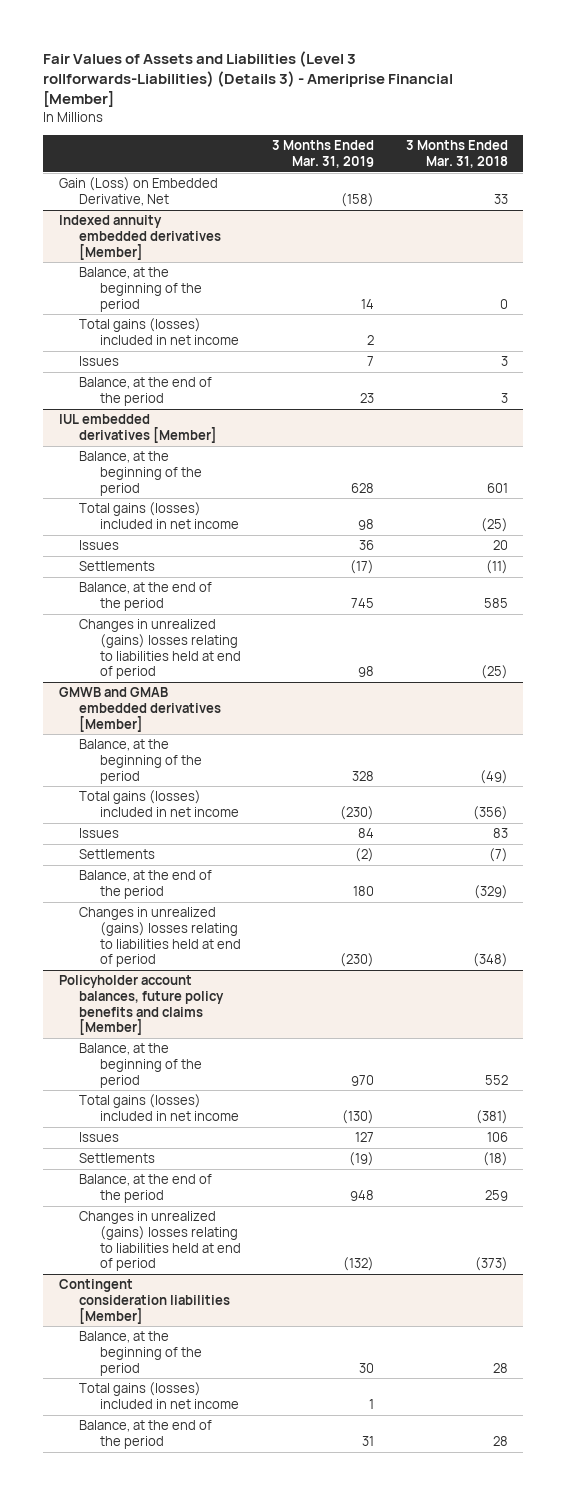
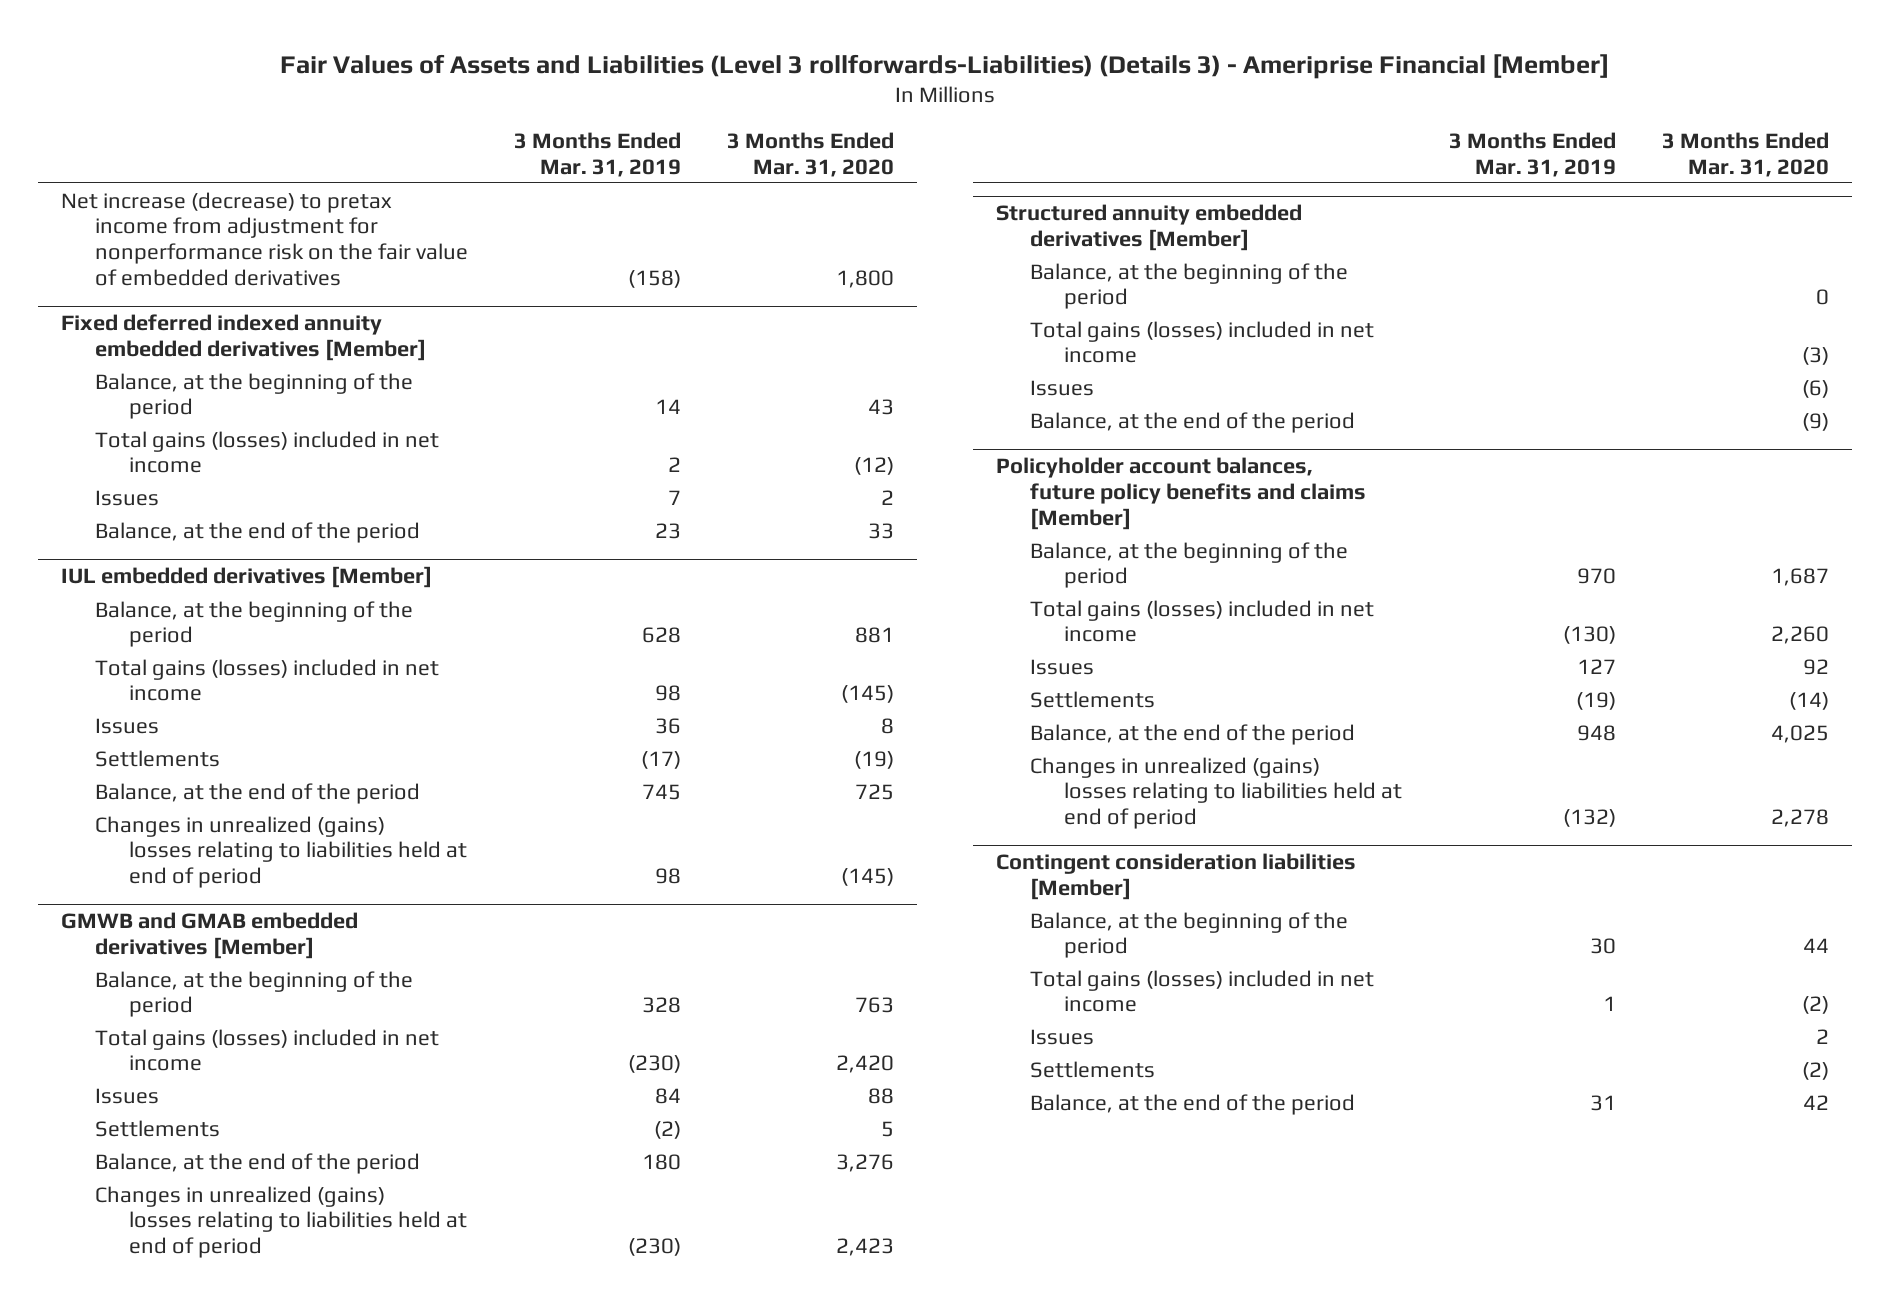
[405,140,508,168] 3 Months Ended Mar. 31, 2018 -> none
none -> [727,132,895,177] 3 Months Ended Mar. 31, 2020
[59,177,219,206] Gain (Loss) on Embedded Derivative, Net -> [61,191,469,286] Net increase (decrease) to pretax income from adjustment for nonperformance risk on the fair value of embedded derivatives
[59,215,222,260] Indexed annuity embedded derivatives [Member] -> [61,314,427,362] Fixed deferred indexed annuity embedded derivatives [Member]
none -> [995,204,1302,252] Structured annuity embedded derivatives [Member]
none -> [1029,262,1348,310] Balance, at the beginning of the period
none -> [1029,320,1374,364] Total gains (losses) included in net income
none -> [1029,379,1094,396] Issues
none -> [1029,411,1355,433] Balance, at the end of the period
none -> [1029,1028,1094,1045] Issues
none -> [1029,1060,1155,1078] Settlements

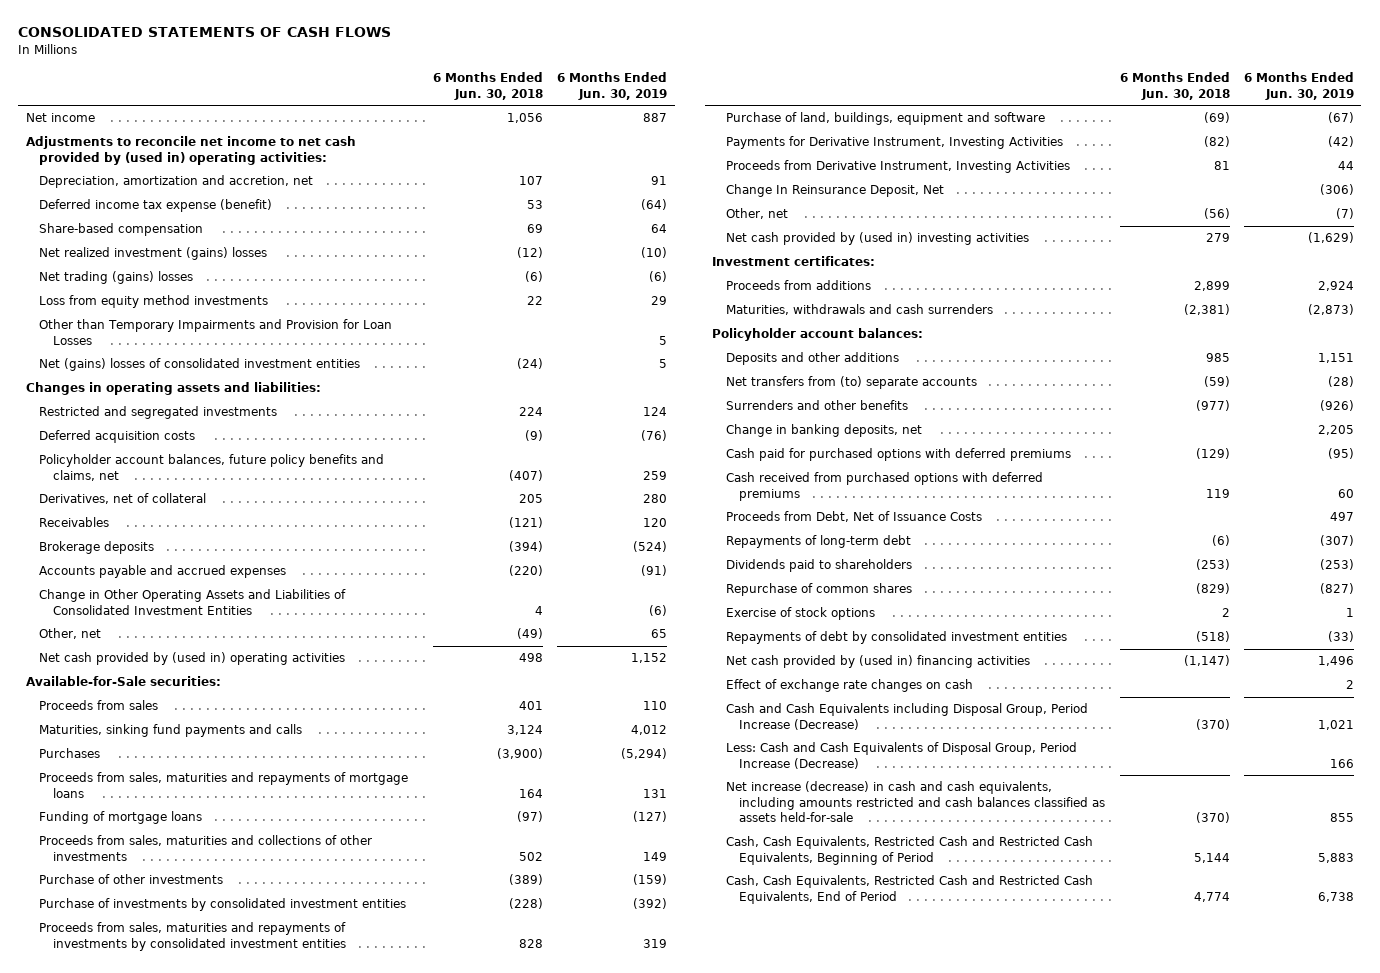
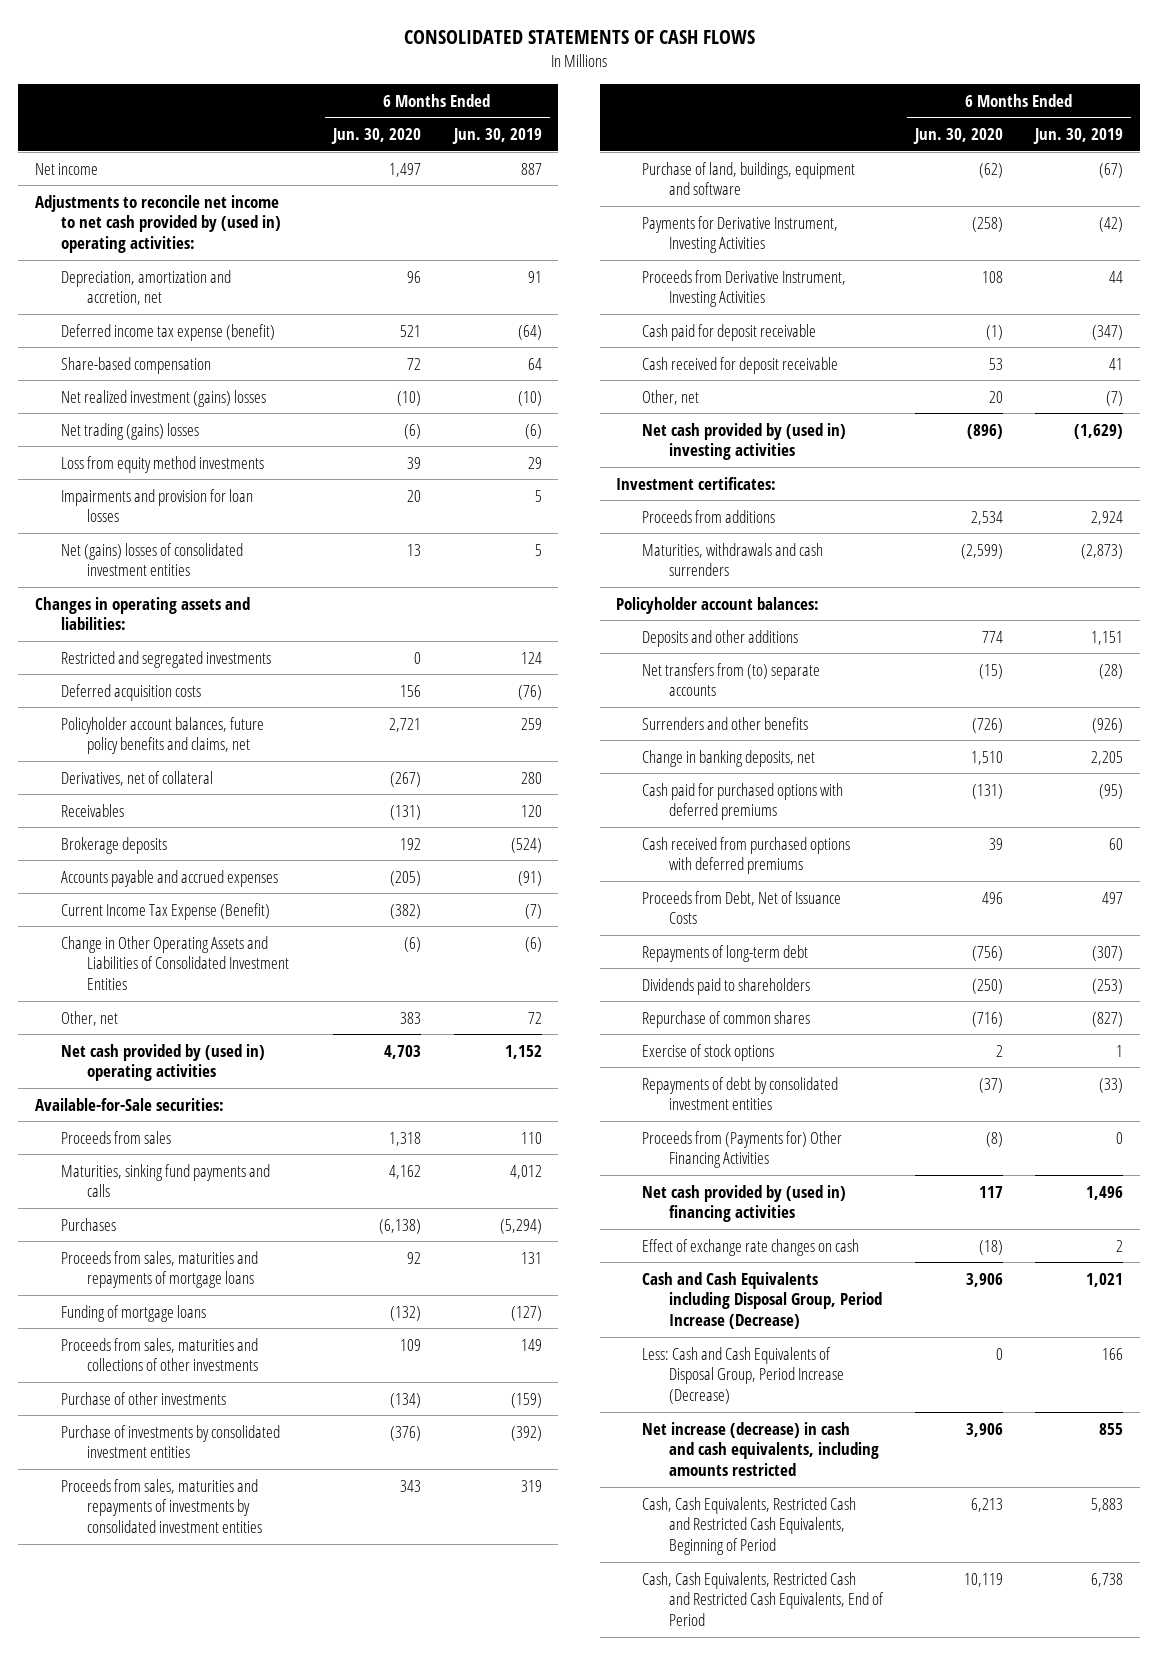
[433,72,544,100] 6 Months Ended Jun. 30, 2018 -> none
none -> [331,128,422,145] Jun. 30, 2020
[39,319,393,345] Other than Temporary Impairments and Provision for Loan Losses -> [60,488,253,523] Impairments and provision for loan losses
none -> [60,902,270,920] Current Income Tax Expense (Benefit)
[651,629,668,639] 65 -> [527,1011,542,1024] 72
[725,184,944,198] Change In Reinsurance Deposit, Net -> none
none -> [642,323,817,341] Cash paid for deposit receivable
none -> [642,356,839,374] Cash received for deposit receivable
none -> [642,1130,843,1169] Proceeds from (Payments for) Other Financing Activities
[725,781,1106,823] Net increase (decrease) in cash and cash equivalents, including amounts restricted and cash balances classified as assets held-for-sale -> [642,1421,879,1476] Net increase (decrease) in cash and cash equivalents, including amounts restricted

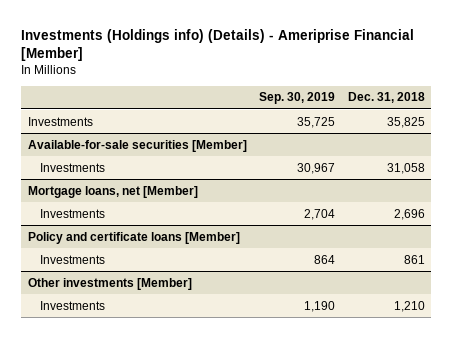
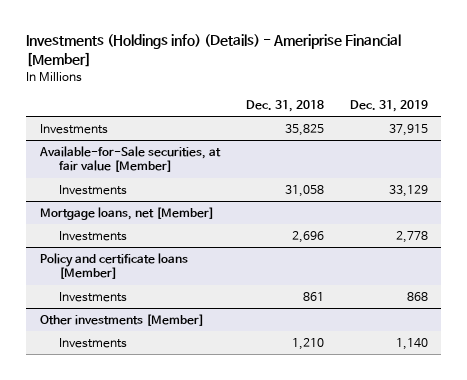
[259,92,336,105] Sep. 30, 2019 -> none
none -> [349,99,428,112] Dec. 31, 2019
[27,139,247,152] Available-for-sale securities [Member] -> [38,146,221,173] Available-for-Sale securities, at fair value [Member]

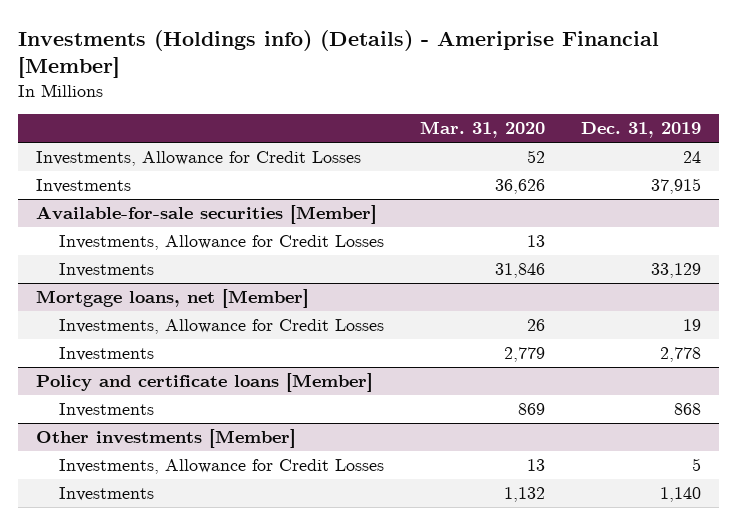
[245,99,324,112] Dec. 31, 2018 -> none
none -> [419,121,545,139] Mar. 31, 2020
none -> [36,151,362,167] Investments, Allowance for Credit Losses
[38,146,221,173] Available-for-Sale securities, at fair value [Member] -> [36,205,378,225] Available-for-sale securities [Member]
none -> [58,235,384,251] Investments, Allowance for Credit Losses
none -> [58,319,384,335] Investments, Allowance for Credit Losses
none -> [58,459,384,475] Investments, Allowance for Credit Losses

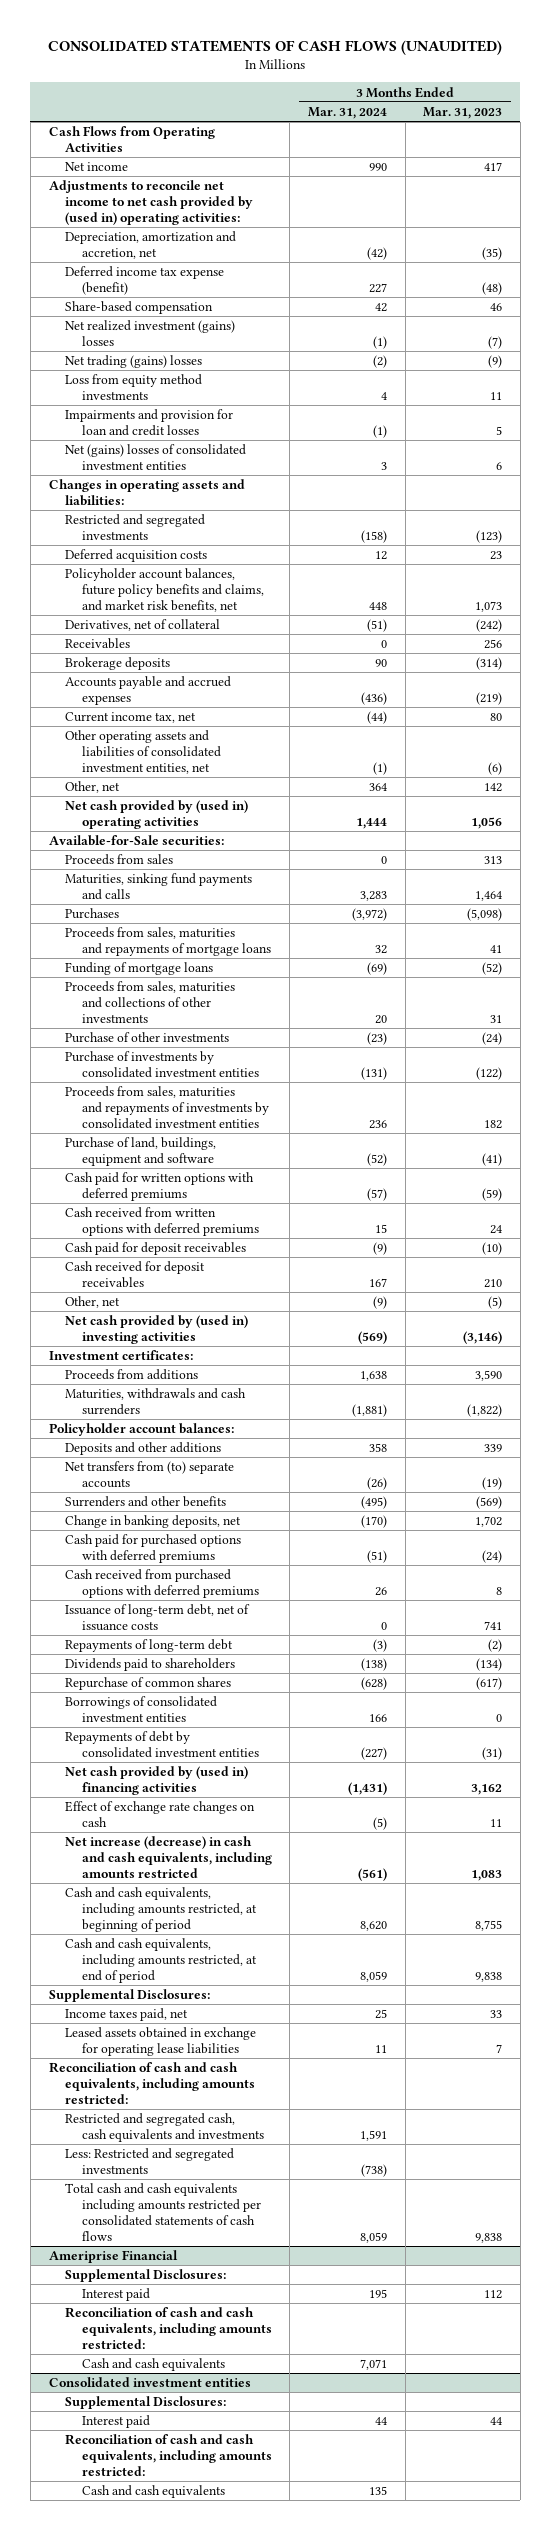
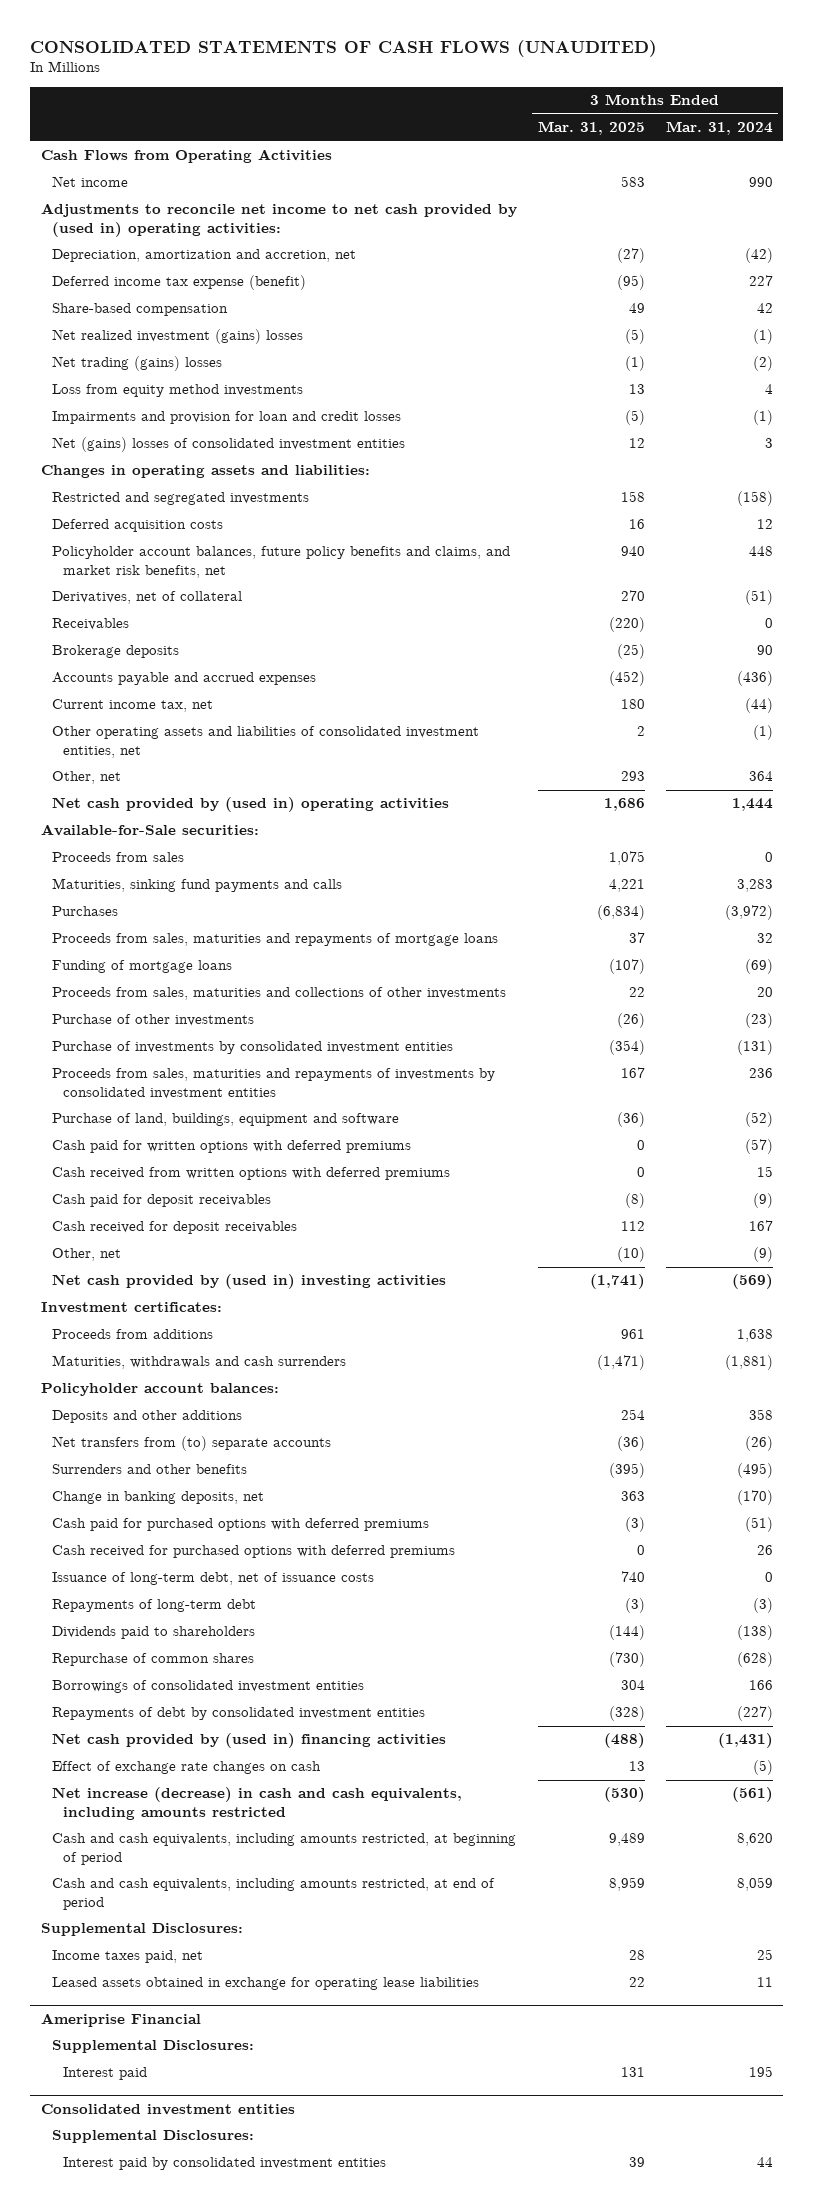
[423,106,503,119] Mar. 31, 2023 -> none
none -> [537,121,645,136] Mar. 31, 2025
[65,1569,259,1599] Cash received from purchased options with deferred premiums -> [51,1545,455,1559] Cash received for purchased options with deferred premiums
[48,2062,256,2105] Reconciliation of cash and cash equivalents, including amounts restricted: -> none
[65,2113,264,2143] Restricted and segregated cash, cash equivalents and investments -> none
[65,2148,235,2175] Less: Restricted and segregated investments -> none
[65,2183,261,2242] Total cash and cash equivalents including amounts restricted per consolidated statements of cash flows -> none
[65,2307,272,2350] Reconciliation of cash and cash equivalents, including amounts restricted: -> none
[81,2358,225,2372] Cash and cash equivalents -> none
[81,2415,150,2429] Interest paid -> none
[65,2434,272,2477] Reconciliation of cash and cash equivalents, including amounts restricted: -> none
[81,2485,225,2499] Cash and cash equivalents -> none
none -> [63,2157,387,2171] Interest paid by consolidated investment entities

